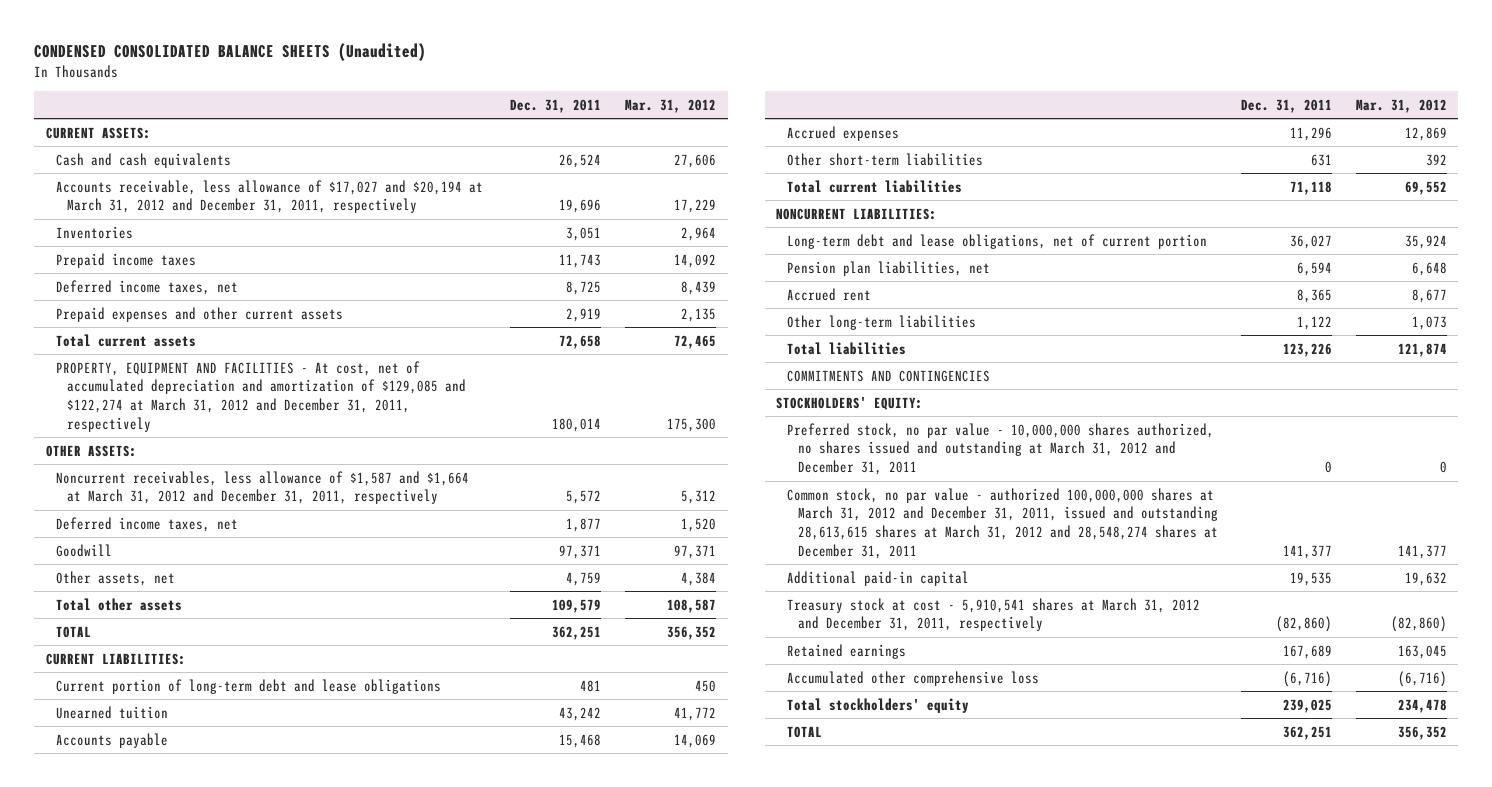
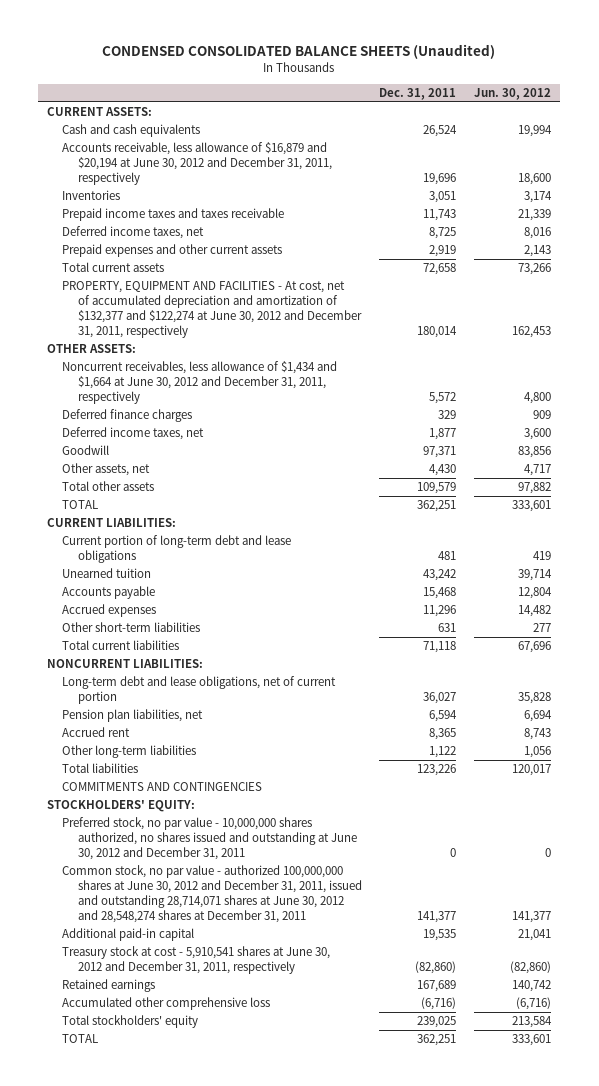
[625,98,717,113] Mar. 31, 2012 -> none
none -> [474,87,552,100] Jun. 30, 2012
[56,179,484,214] Accounts receivable, less allowance of $17,027 and $20,194 at March 31, 2012 and December 31, 2011, respectively -> [62,142,332,185] Accounts receivable, less allowance of $16,879 and $20,194 at June 30, 2012 and December 31, 2011, respectively
[56,252,197,268] Prepaid income taxes -> [62,208,285,222] Prepaid income taxes and taxes receivable
[56,360,466,433] PROPERTY, EQUIPMENT AND FACILITIES - At cost, net of accumulated depreciation and amortization of $129,085 and $122,274 at March 31, 2012 and December 31, 2011, respectively -> [62,281,362,338] PROPERTY, EQUIPMENT AND FACILITIES - At cost, net of accumulated depreciation and amortization of $132,377 and $122,274 at June 30, 2012 and December 31, 2011, respectively
[56,470,470,505] Noncurrent receivables, less allowance of $1,587 and $1,664 at March 31, 2012 and December 31, 2011, respectively -> [62,361,338,404] Noncurrent receivables, less allowance of $1,434 and $1,664 at June 30, 2012 and December 31, 2011, respectively
none -> [62,409,193,423] Deferred finance charges
[566,571,602,586] 4,759 -> [429,464,457,477] 4,430
[786,422,1214,476] Preferred stock, no par value - 10,000,000 shares authorized, no shares issued and outstanding at March 31, 2012 and December 31, 2011 -> [62,817,357,860] Preferred stock, no par value - 10,000,000 shares authorized, no shares issued and outstanding at June 30, 2012 and December 31, 2011
[786,487,1218,560] Common stock, no par value - authorized 100,000,000 shares at March 31, 2012 and December 31, 2011, issued and outstanding 28,613,615 shares at March 31, 2012 and 28,548,274 shares at December 31, 2011 -> [62,865,362,923] Common stock, no par value - authorized 100,000,000 shares at June 30, 2012 and December 31, 2011, issued and outstanding 28,714,071 shares at June 30, 2012 and 28,548,274 shares at December 31, 2011
[786,597,1200,632] Treasury stock at cost - 5,910,541 shares at March 31, 2012 and December 31, 2011, respectively -> [62,946,331,975] Treasury stock at cost - 5,910,541 shares at June 30, 2012 and December 31, 2011, respectively

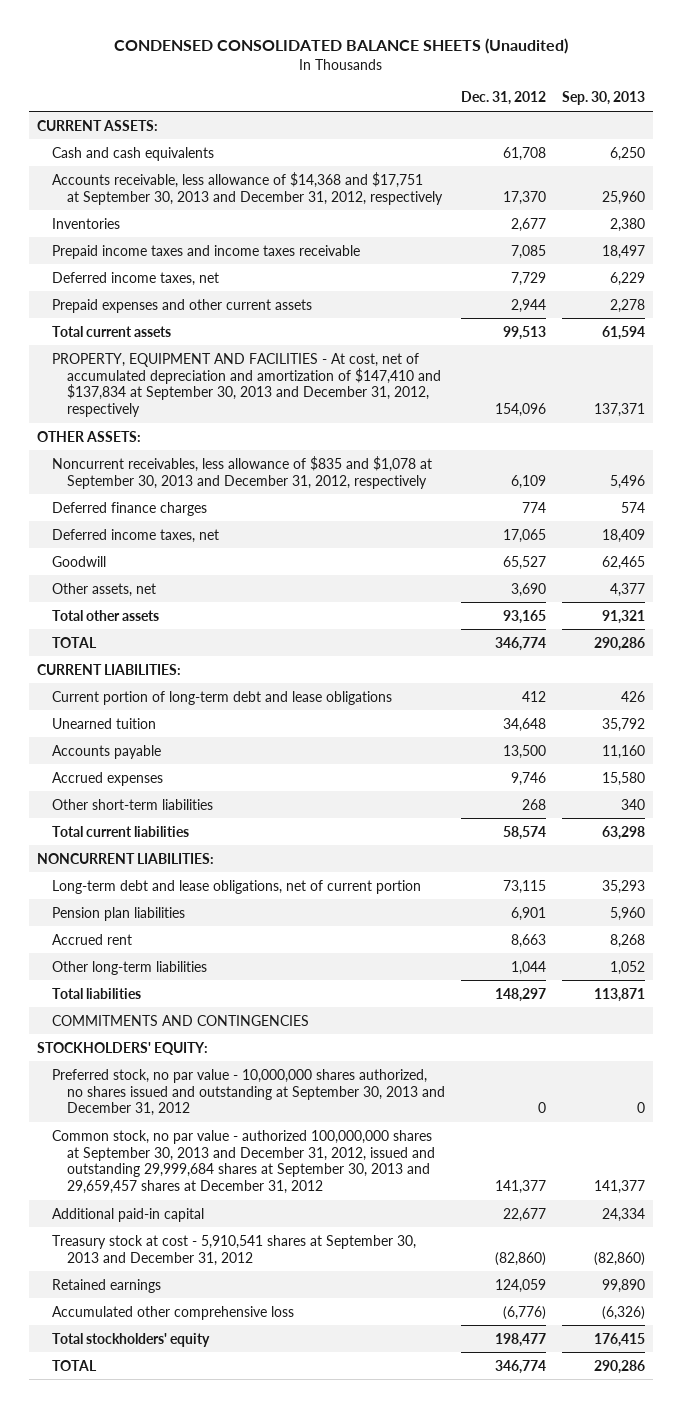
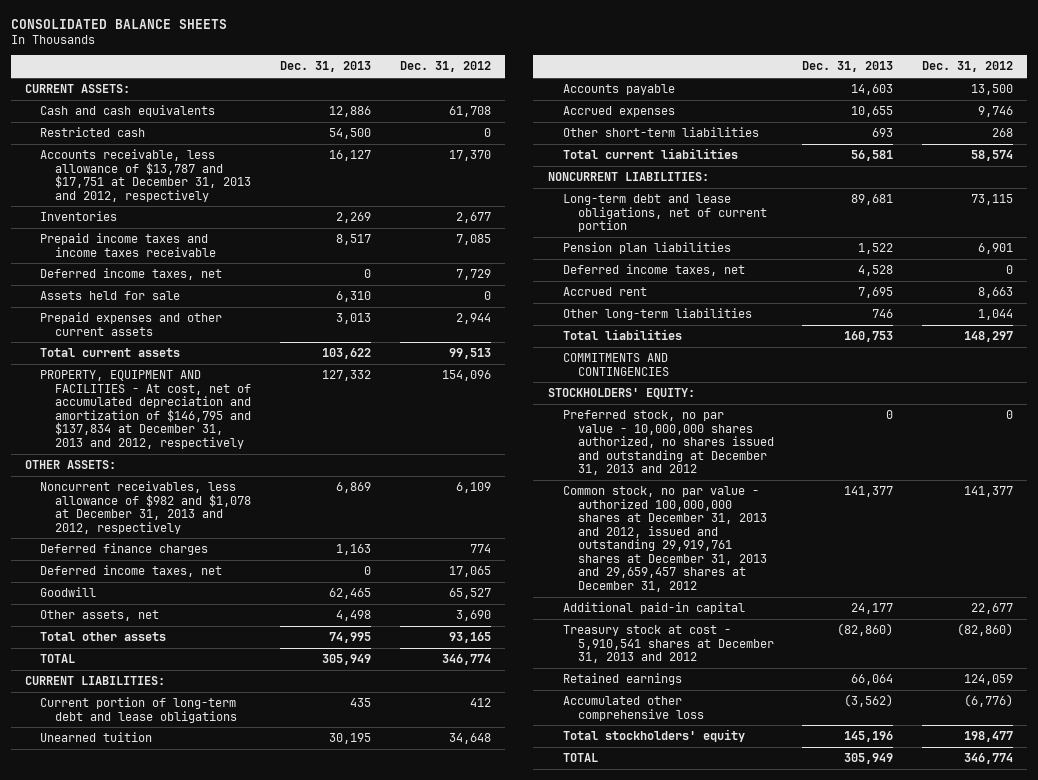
[114,37,569,54] CONDENSED CONSOLIDATED BALANCE SHEETS (Unaudited) -> [10,18,227,29] CONSOLIDATED BALANCE SHEETS
[562,91,646,106] Sep. 30, 2013 -> none
none -> [280,61,372,73] Dec. 31, 2013
none -> [40,127,146,138] Restricted cash
[52,171,444,205] Accounts receivable, less allowance of $14,368 and $17,751 at September 30, 2013 and December 31, 2012, respectively -> [40,149,252,202] Accounts receivable, less allowance of $13,787 and $17,751 at December 31, 2013 and 2012, respectively
none -> [40,291,181,301] Assets held for sale
[52,352,442,418] PROPERTY, EQUIPMENT AND FACILITIES - At cost, net of accumulated depreciation and amortization of $147,410 and $137,834 at September 30, 2013 and December 31, 2012, respectively -> [40,370,252,449] PROPERTY, EQUIPMENT AND FACILITIES - At cost, net of accumulated depreciation and amortization of $146,795 and $137,834 at December 31, 2013 and 2012, respectively
[52,455,433,489] Noncurrent receivables, less allowance of $835 and $1,078 at September 30, 2013 and December 31, 2012, respectively -> [40,481,252,534] Noncurrent receivables, less allowance of $982 and $1,078 at December 31, 2013 and 2012, respectively
none -> [562,264,745,277] Deferred income taxes, net
[52,1068,446,1117] Preferred stock, no par value - 10,000,000 shares authorized, no shares issued and outstanding at September 30, 2013 and December 31, 2012 -> [562,410,774,476] Preferred stock, no par value - 10,000,000 shares authorized, no shares issued and outstanding at December 31, 2013 and 2012
[52,1129,436,1195] Common stock, no par value - authorized 100,000,000 shares at September 30, 2013 and December 31, 2012, issued and outstanding 29,999,684 shares at September 30, 2013 and 29,659,457 shares at December 31, 2012 -> [562,486,767,592] Common stock, no par value - authorized 100,000,000 shares at December 31, 2013 and 2012, issued and outstanding 29,919,761 shares at December 31, 2013 and 29,659,457 shares at December 31, 2012
[52,1234,417,1266] Treasury stock at cost - 5,910,541 shares at September 30, 2013 and December 31, 2012 -> [562,625,774,664] Treasury stock at cost - 5,910,541 shares at December 31, 2013 and 2012

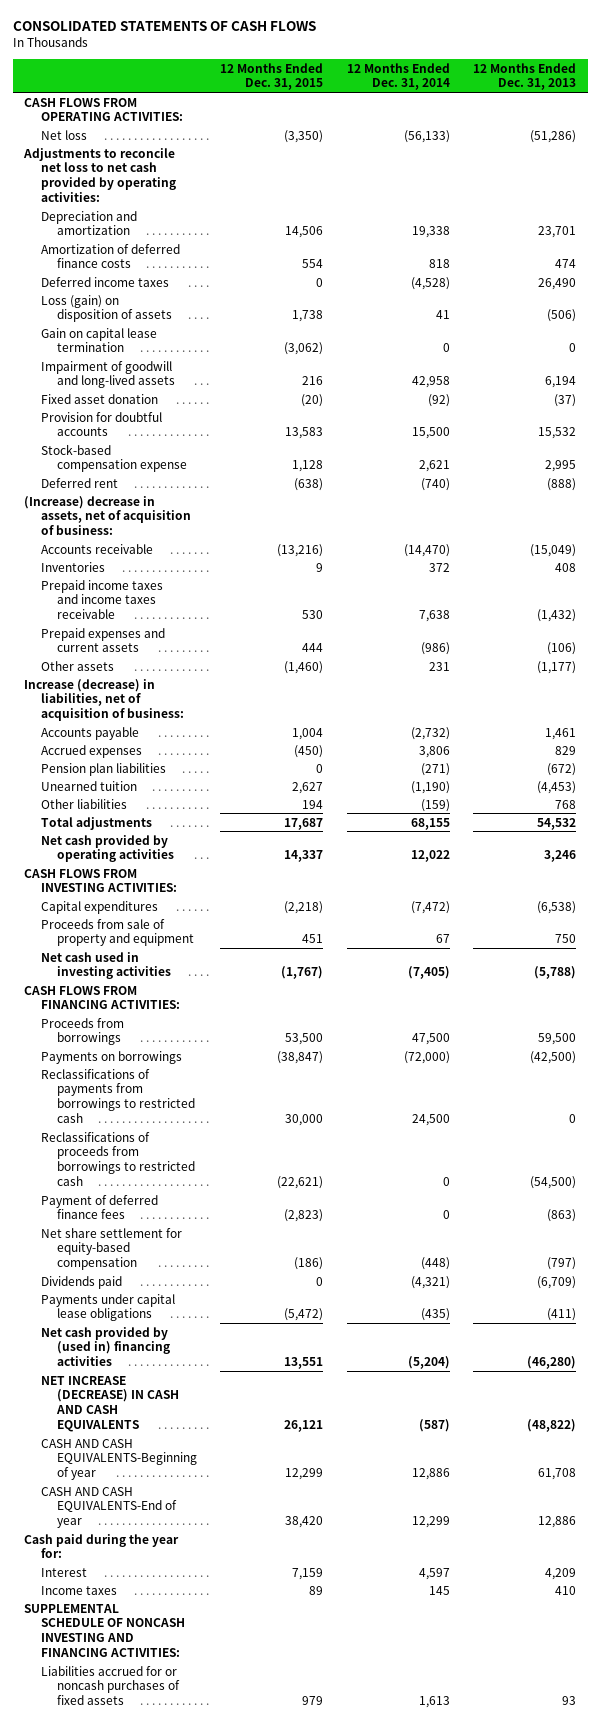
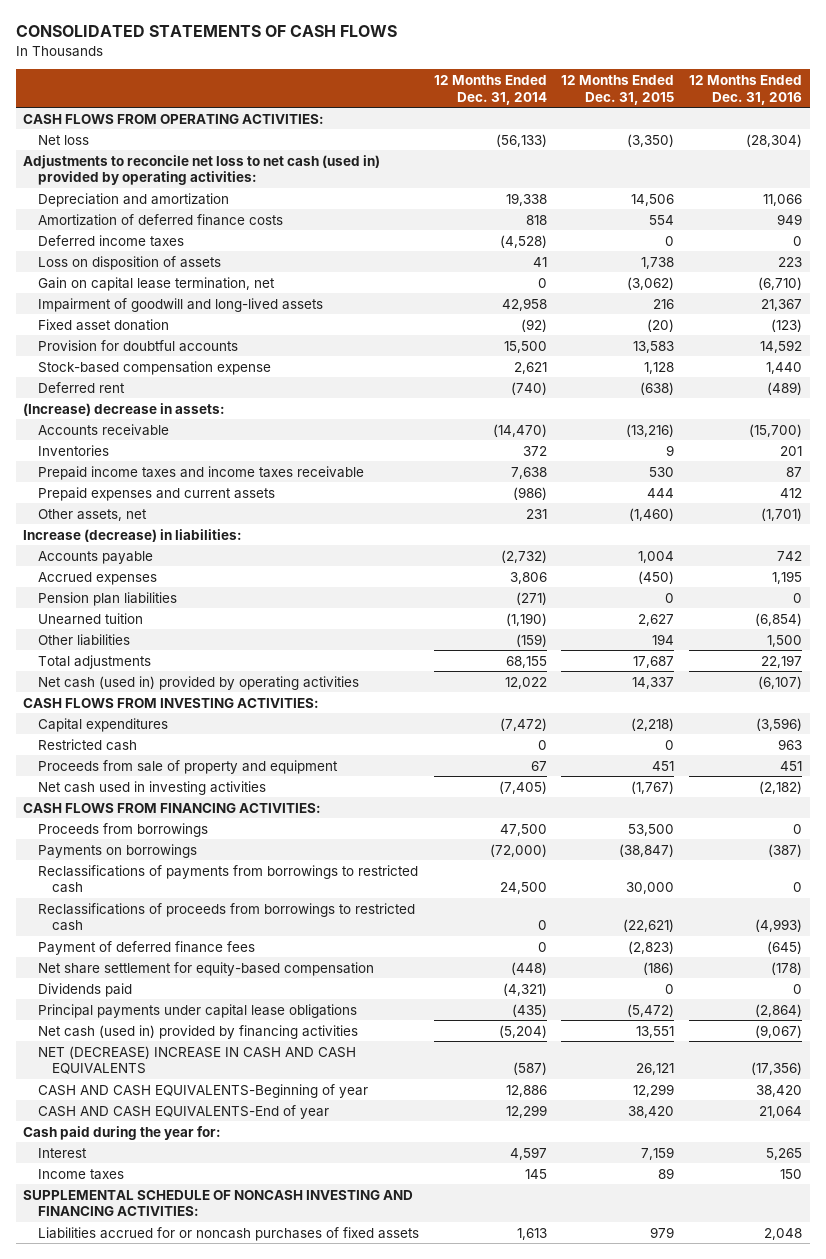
[473,62,577,91] 12 Months Ended Dec. 31, 2013 -> none
none -> [689,74,803,105] 12 Months Ended Dec. 31, 2016
[23,147,176,202] Adjustments to reconcile net loss to net cash provided by operating activities: -> [23,154,381,186] Adjustments to reconcile net loss to net cash (used in) provided by operating activities:
[40,294,172,323] Loss (gain) on disposition of assets -> [37,255,221,270] Loss on disposition of assets
[40,327,157,353] Gain on capital lease termination -> [37,276,275,291] Gain on capital lease termination, net
[24,495,191,536] (Increase) decrease in assets, net of acquisition of business: -> [23,402,226,416] (Increase) decrease in assets:
[40,660,114,671] Other assets -> [37,508,147,521] Other assets, net
[24,678,184,722] Increase (decrease) in liabilities, net of acquisition of business: -> [23,528,243,542] Increase (decrease) in liabilities:
[40,834,174,863] Net cash provided by operating activities -> [37,675,359,690] Net cash (used in) provided by operating activities
none -> [37,738,137,751] Restricted cash
[40,1293,175,1322] Payments under capital lease obligations -> [37,1003,357,1018] Principal payments under capital lease obligations
[40,1326,170,1367] Net cash provided by (used in) financing activities -> [37,1024,358,1039] Net cash (used in) provided by financing activities
[40,1375,179,1432] NET INCREASE (DECREASE) IN CASH AND CASH EQUIVALENTS -> [37,1045,356,1075] NET (DECREASE) INCREASE IN CASH AND CASH EQUIVALENTS

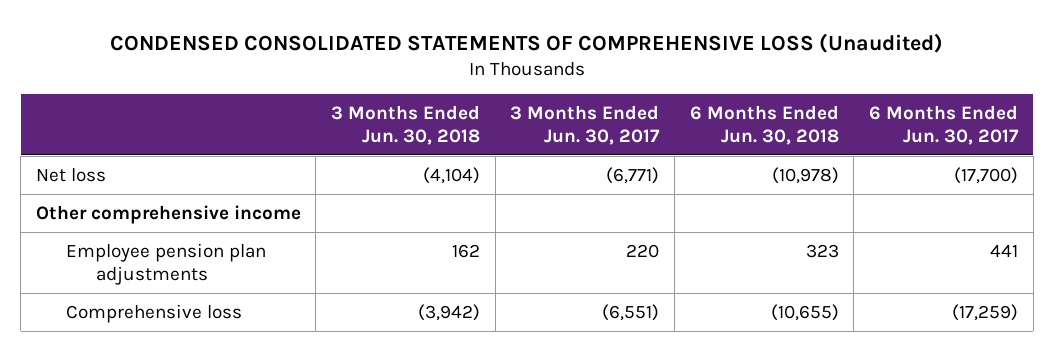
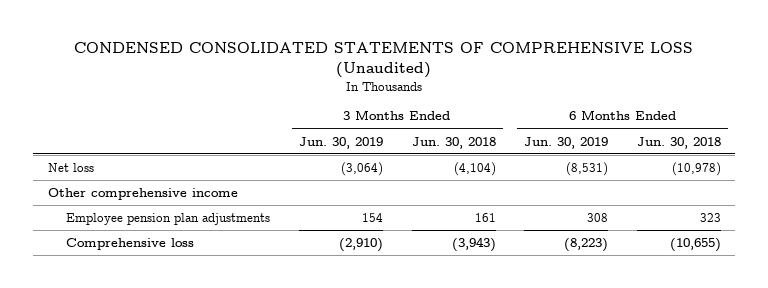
[510,104,661,145] 3 Months Ended Jun. 30, 2017 -> none
[868,104,1019,145] 6 Months Ended Jun. 30, 2017 -> none
none -> [298,136,383,149] Jun. 30, 2019
none -> [524,136,609,149] Jun. 30, 2019
[452,243,481,258] 162 -> [474,213,496,223] 161
[418,303,481,321] (3,942) -> [451,237,496,253] (3,943)

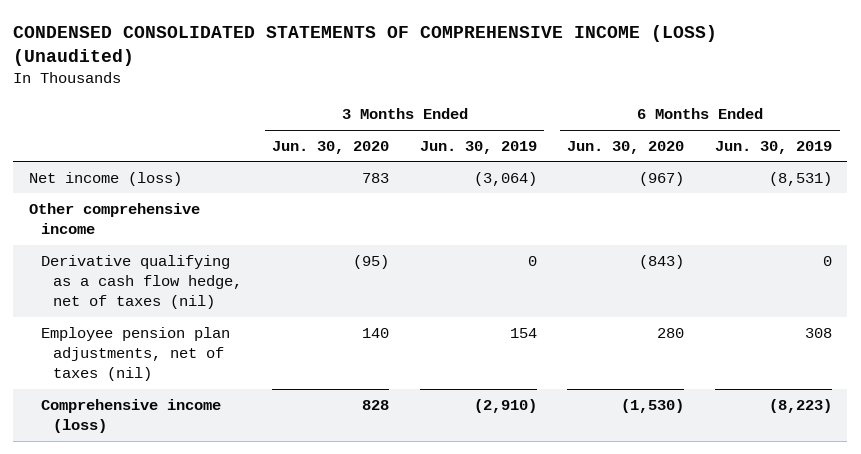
[74,42,694,79] CONDENSED CONSOLIDATED STATEMENTS OF COMPREHENSIVE LOSS (Unaudited) -> [13,24,718,66] CONDENSED CONSOLIDATED STATEMENTS OF COMPREHENSIVE INCOME (LOSS) (Unaudited)
[411,136,496,149] Jun. 30, 2018 -> none
[636,136,721,149] Jun. 30, 2018 -> none
none -> [272,140,390,154] Jun. 30, 2020
none -> [567,140,685,154] Jun. 30, 2020
[47,163,94,173] Net loss -> [28,171,182,186] Net income (loss)
none -> [40,254,242,310] Derivative qualifying as a cash flow hedge, net of taxes (nil)
[66,213,271,226] Employee pension plan adjustments -> [40,326,230,382] Employee pension plan adjustments, net of taxes (nil)
[66,238,195,251] Comprehensive loss -> [40,398,221,434] Comprehensive income (loss)

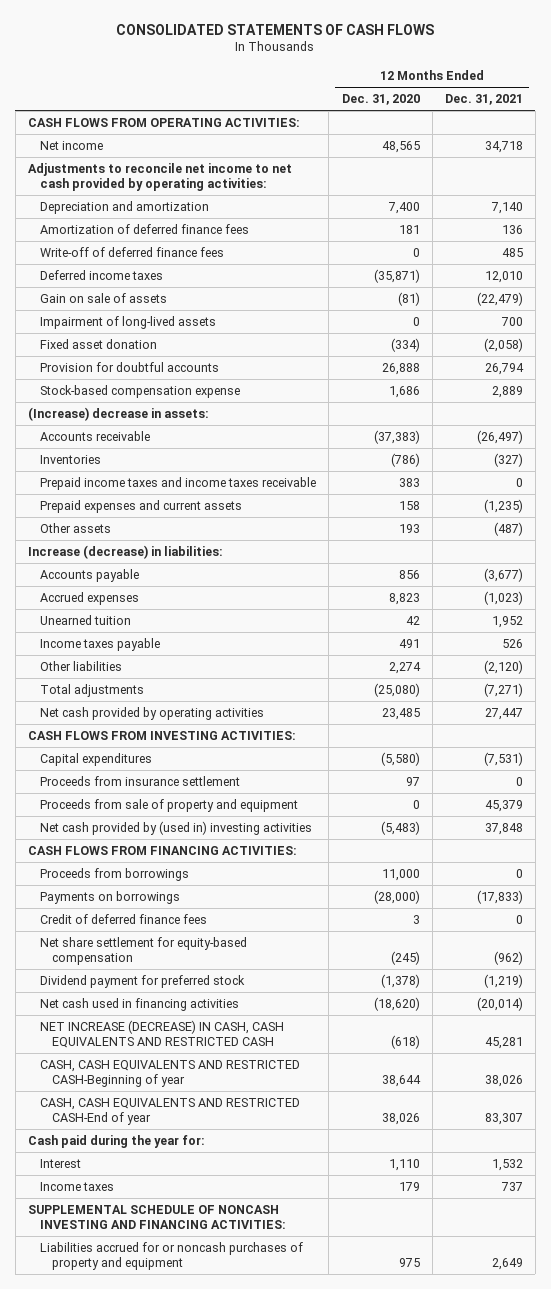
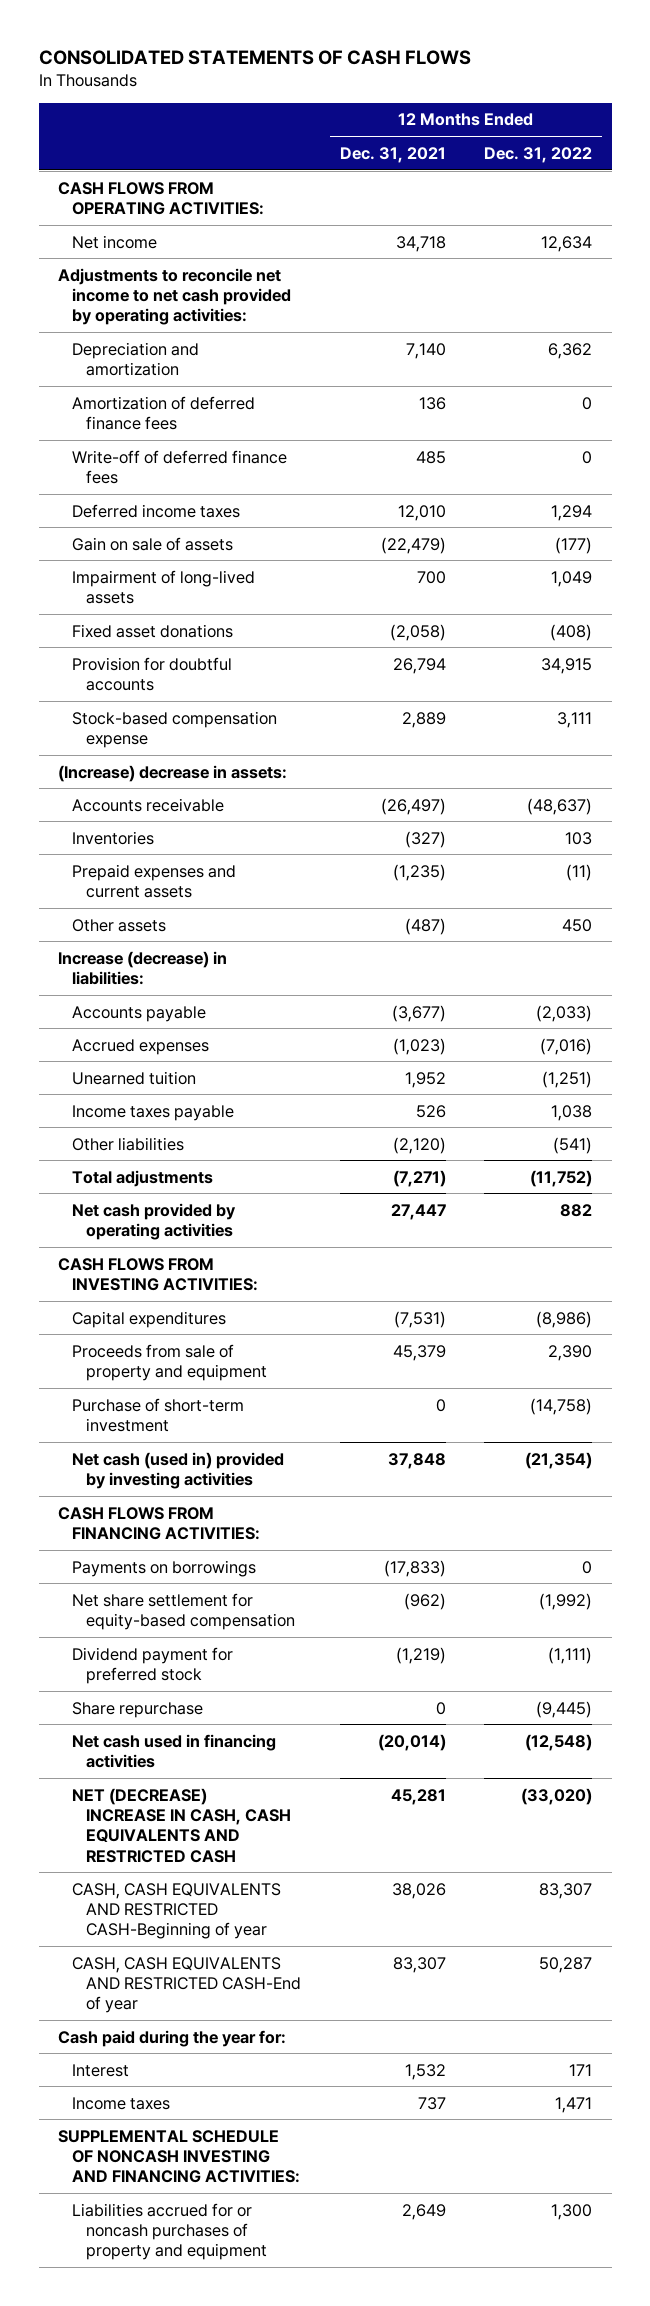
[341,94,420,106] Dec. 31, 2020 -> none
none -> [484,146,593,163] Dec. 31, 2022
[40,339,158,350] Fixed asset donation -> [71,623,233,638] Fixed asset donations
[40,477,317,491] Prepaid income taxes and income taxes receivable -> none
[40,776,241,787] Proceeds from insurance settlement -> none
none -> [71,1397,244,1432] Purchase of short-term investment
[40,821,313,836] Net cash provided by (used in) investing activities -> [71,1451,284,1489] Net cash (used in) provided by investing activities
[40,868,190,882] Proceeds from borrowings -> none
[40,914,208,925] Credit of deferred finance fees -> none
none -> [71,1701,203,1718] Share repurchase
[40,1020,285,1049] NET INCREASE (DECREASE) IN CASH, CASH EQUIVALENTS AND RESTRICTED CASH -> [71,1787,291,1863] NET (DECREASE) INCREASE IN CASH, CASH EQUIVALENTS AND RESTRICTED CASH

